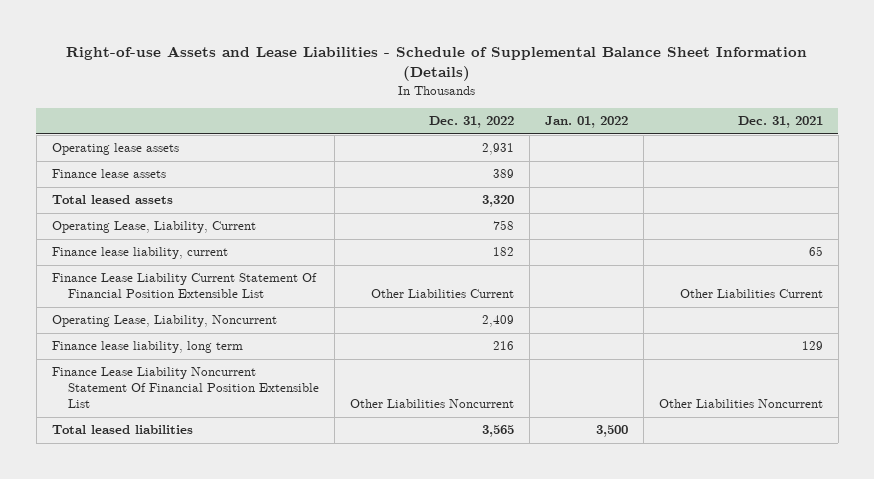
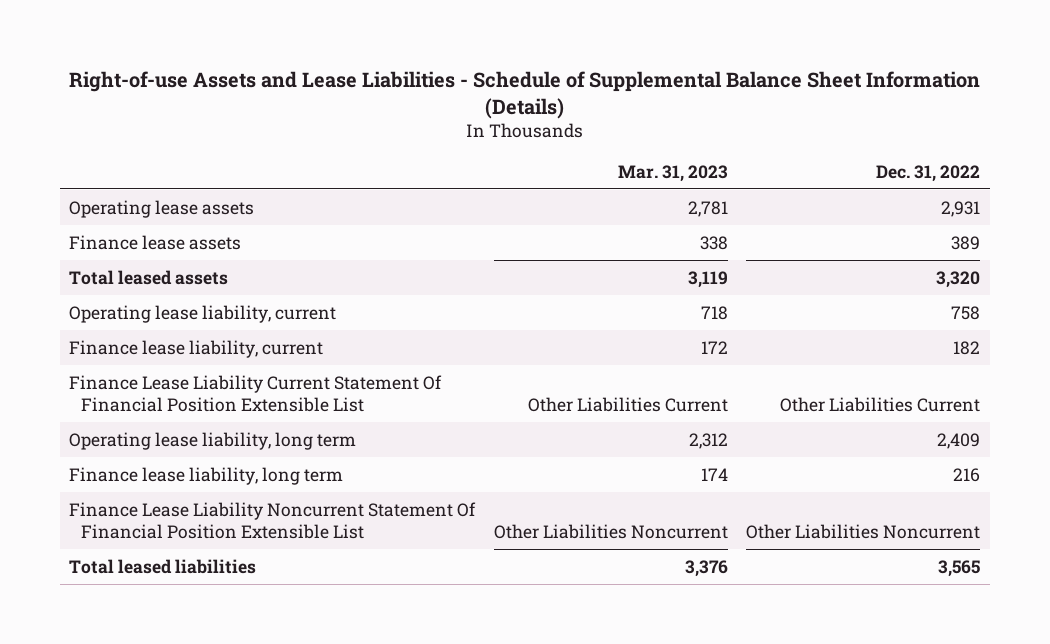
[544,116,628,129] Jan. 01, 2022 -> none
[737,116,823,129] Dec. 31, 2021 -> none
none -> [617,164,728,182] Mar. 31, 2023
[51,221,256,234] Operating Lease, Liability, Current -> [69,304,337,323] Operating lease liability, current
[51,315,277,328] Operating Lease, Liability, Noncurrent -> [69,431,357,450] Operating lease liability, long term

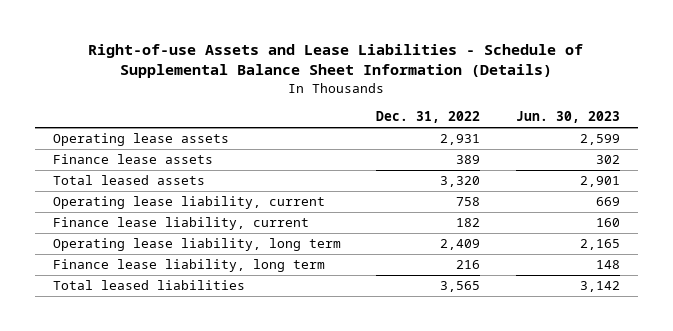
[617,164,728,182] Mar. 31, 2023 -> none
none -> [516,111,621,124] Jun. 30, 2023
[69,374,443,412] Finance Lease Liability Current Statement Of Financial Position Extensible List -> none
[69,501,477,539] Finance Lease Liability Noncurrent Statement Of Financial Position Extensible List -> none

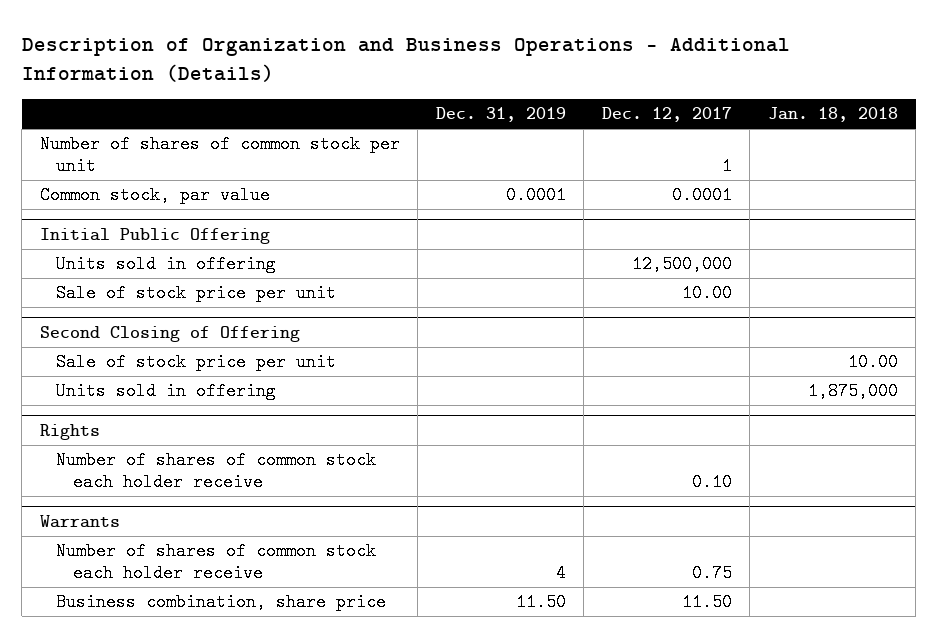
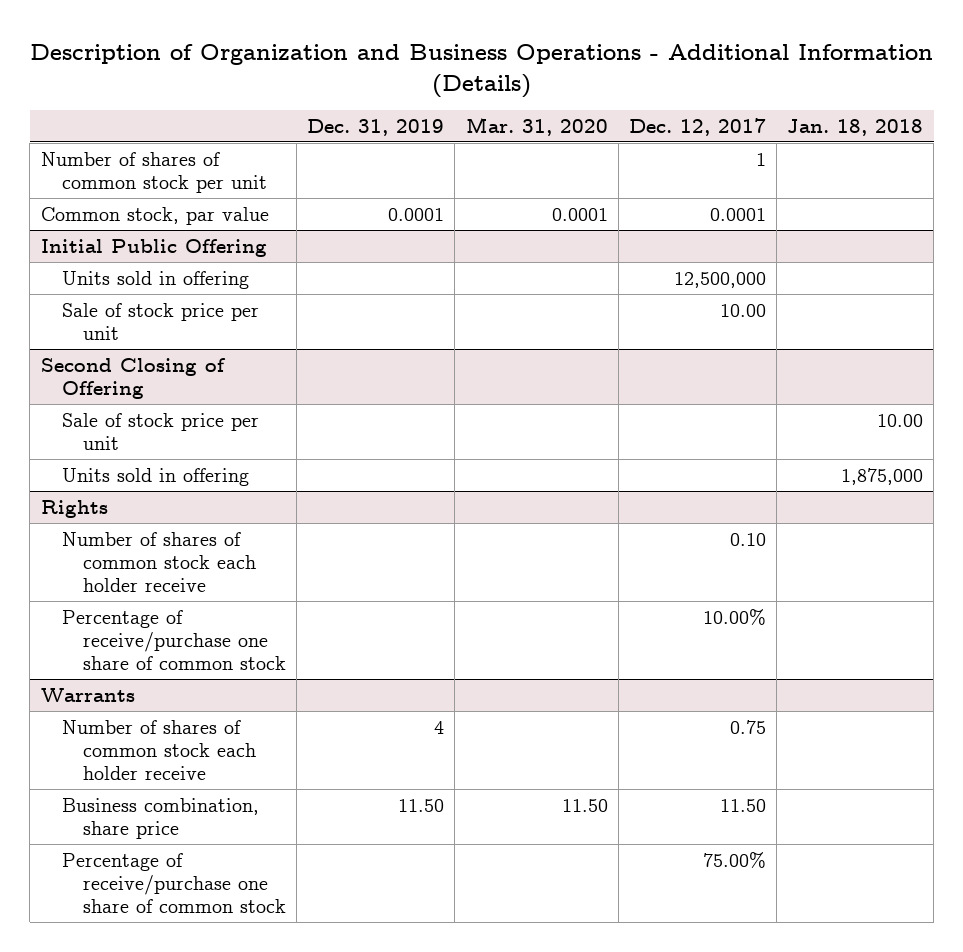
none -> [465,116,608,136] Mar. 31, 2020
none -> [61,609,287,671] Percentage of receive/purchase one share of common stock
none -> [61,852,287,914] Percentage of receive/purchase one share of common stock

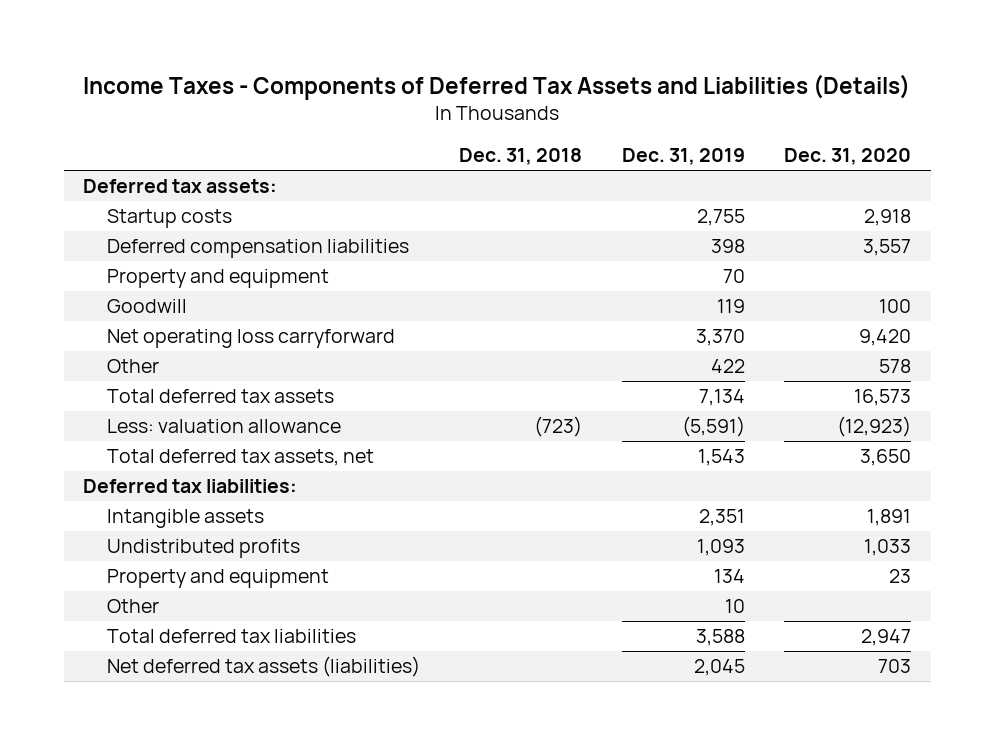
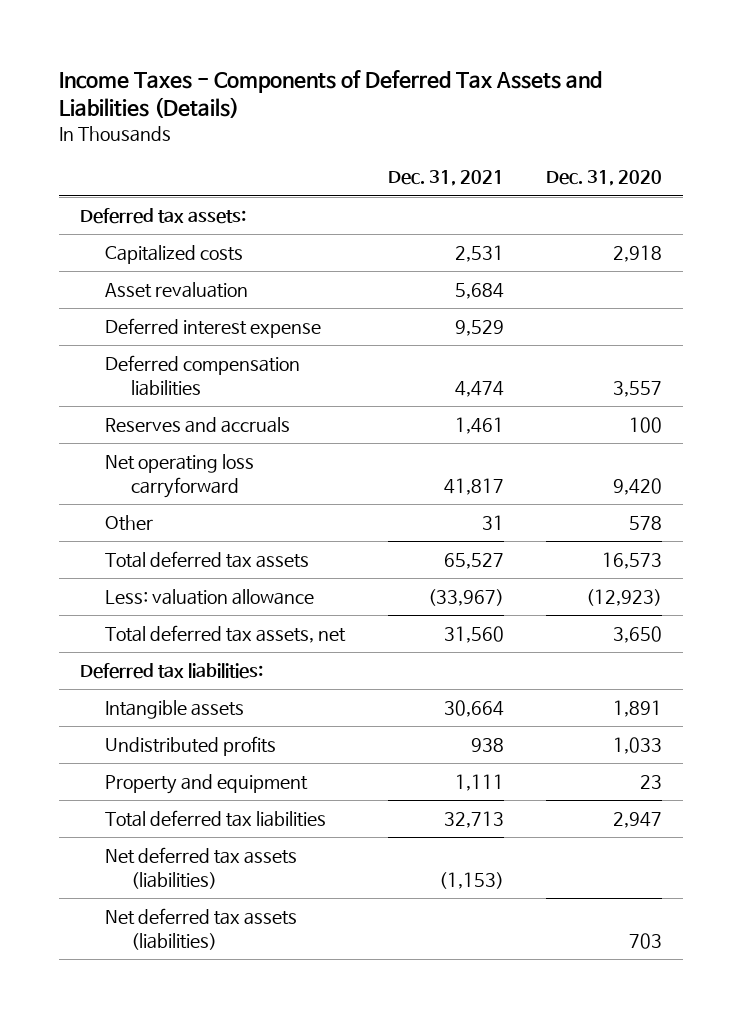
[459,148,583,166] Dec. 31, 2018 -> none
[621,148,745,166] Dec. 31, 2019 -> none
none -> [387,170,504,187] Dec. 31, 2021
[106,209,232,229] Startup costs -> [105,245,244,265] Capitalized costs
none -> [105,282,249,299] Asset revaluation
none -> [105,318,322,339] Deferred interest expense
[106,269,329,289] Property and equipment -> none
[106,299,187,314] Goodwill -> none
none -> [105,417,291,434] Reserves and accruals
[106,599,159,614] Other -> none
none -> [105,847,298,889] Net deferred tax assets (liabilities)

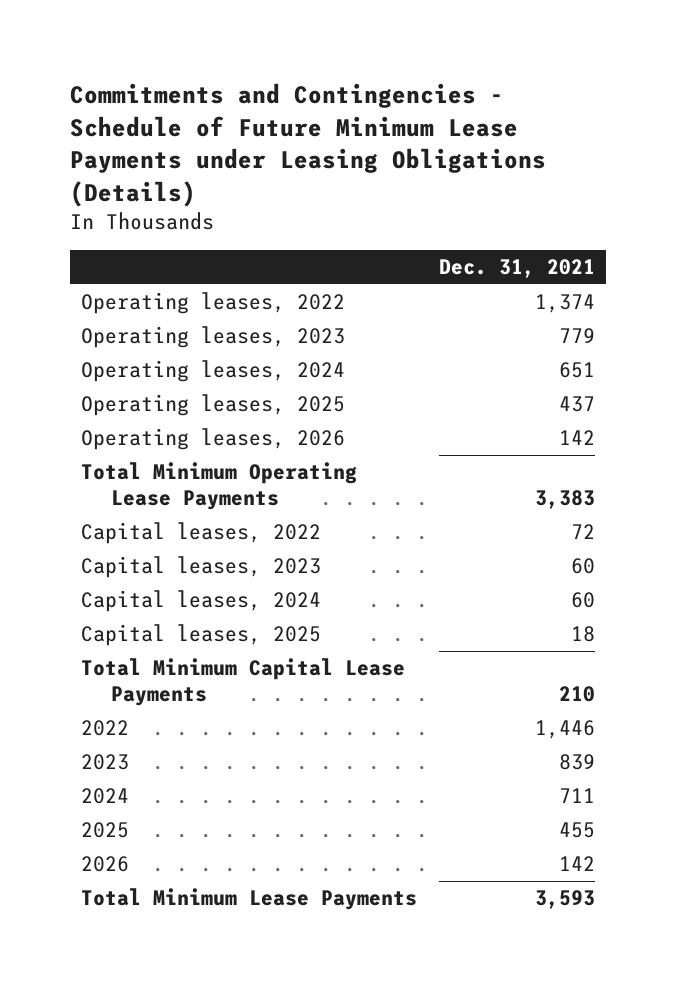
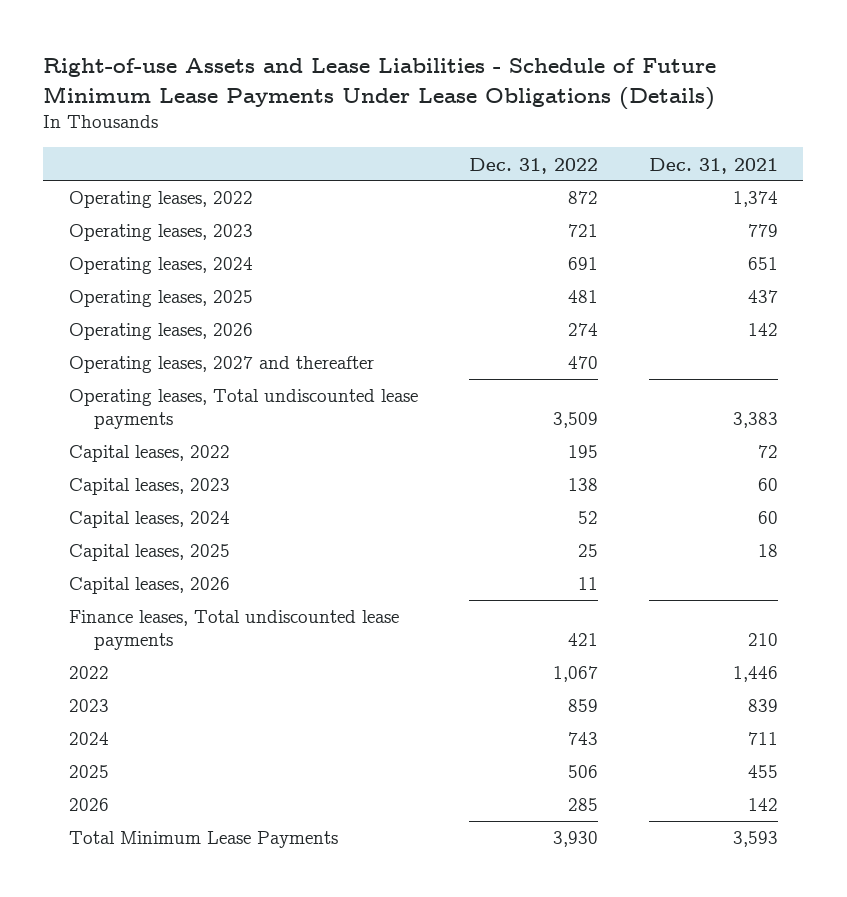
[70,82,547,207] Commitments and Contingencies - Schedule of Future Minimum Lease Payments under Leasing Obligations (Details) -> [43,57,717,110] Right-of-use Assets and Lease Liabilities - Schedule of Future Minimum Lease Payments Under Lease Obligations (Details)
none -> [468,157,598,174] Dec. 31, 2022
none -> [68,356,374,374] Operating leases, 2027 and thereafter
[81,462,358,511] Total Minimum Operating Lease Payments -> [68,389,418,430] Operating leases, Total undiscounted lease payments
none -> [68,577,230,595] Capital leases, 2026
[81,658,406,707] Total Minimum Capital Lease Payments -> [68,610,399,651] Finance leases, Total undiscounted lease payments

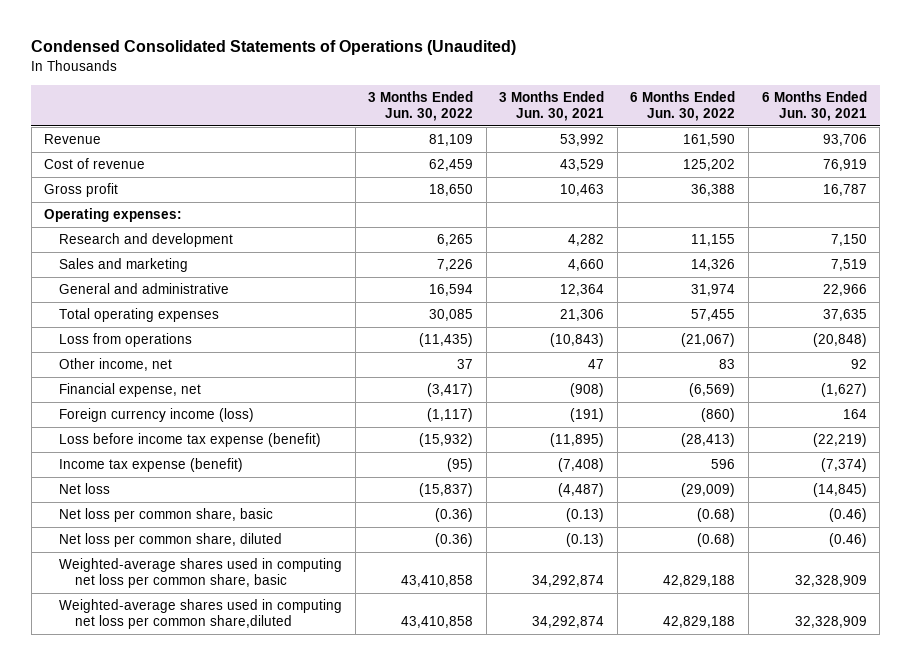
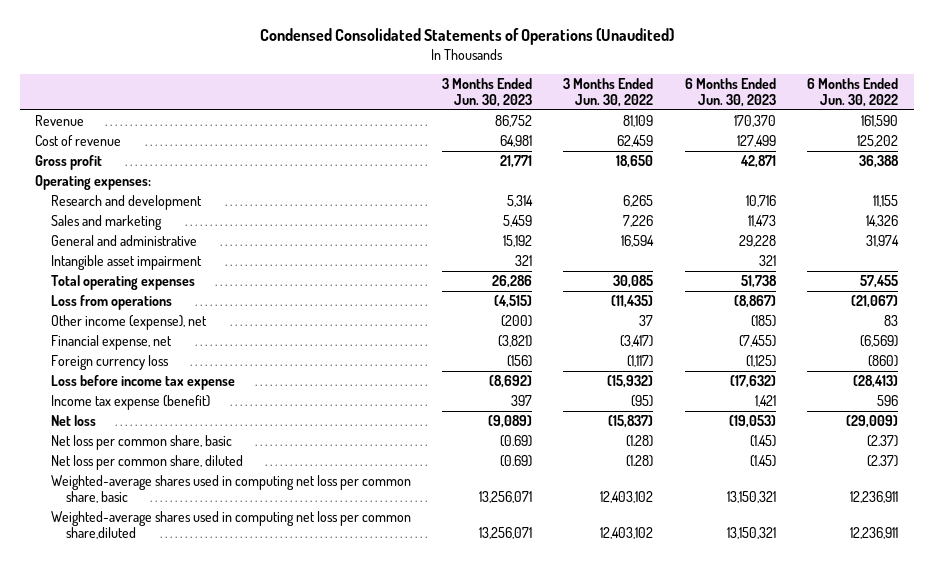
[499,91,605,121] 3 Months Ended Jun. 30, 2021 -> none
[761,91,867,121] 6 Months Ended Jun. 30, 2021 -> none
none -> [442,77,533,107] 3 Months Ended Jun. 30, 2023
none -> [684,77,776,107] 6 Months Ended Jun. 30, 2023
none -> [50,255,202,271] Intangible asset impairment
[59,358,173,372] Other income, net -> [50,315,207,331] Other income (expense), net
[59,408,255,423] Foreign currency income (loss) -> [50,355,169,371] Foreign currency loss
[59,433,322,448] Loss before income tax expense (benefit) -> [50,375,235,391] Loss before income tax expense
[435,508,474,523] (0.36) -> [626,435,654,448] (1.28)
[697,508,736,523] (0.68) -> [866,435,898,448] (2.37)
[435,533,474,548] (0.36) -> [626,455,654,468] (1.28)
[697,533,736,548] (0.68) -> [866,455,898,468] (2.37)
[401,575,474,588] 43,410,858 -> [600,490,654,503] 12,403,102
[663,575,736,588] 42,829,188 -> [849,490,898,503] 12,236,911
[401,616,474,629] 43,410,858 -> [600,526,654,539] 12,403,102
[663,616,736,629] 42,829,188 -> [849,526,898,539] 12,236,911

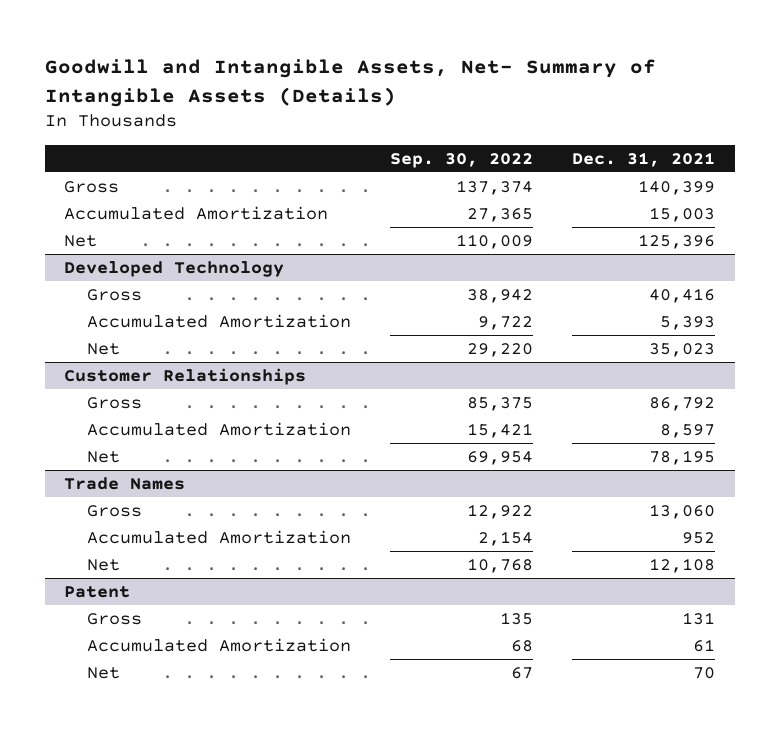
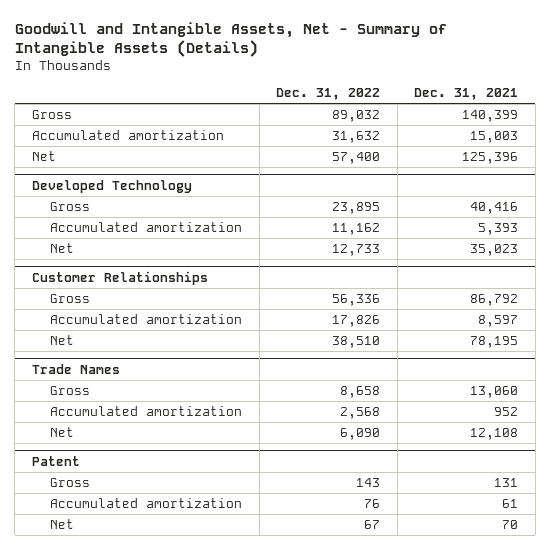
[44,59,656,107] Goodwill and Intangible Assets, Net- Summary of Intangible Assets (Details) -> [14,22,447,58] Goodwill and Intangible Assets, Net - Summary of Intangible Assets (Details)
[390,152,534,168] Sep. 30, 2022 -> none
none -> [276,88,381,101] Dec. 31, 2022
[64,205,329,220] Accumulated Amortization -> [31,129,224,140] Accumulated amortization
[87,313,352,328] Accumulated Amortization -> [50,221,243,232] Accumulated amortization
[87,421,352,436] Accumulated Amortization -> [50,313,243,324] Accumulated amortization
[87,529,352,544] Accumulated Amortization -> [50,405,243,416] Accumulated amortization
[87,637,352,652] Accumulated Amortization -> [50,497,243,508] Accumulated amortization

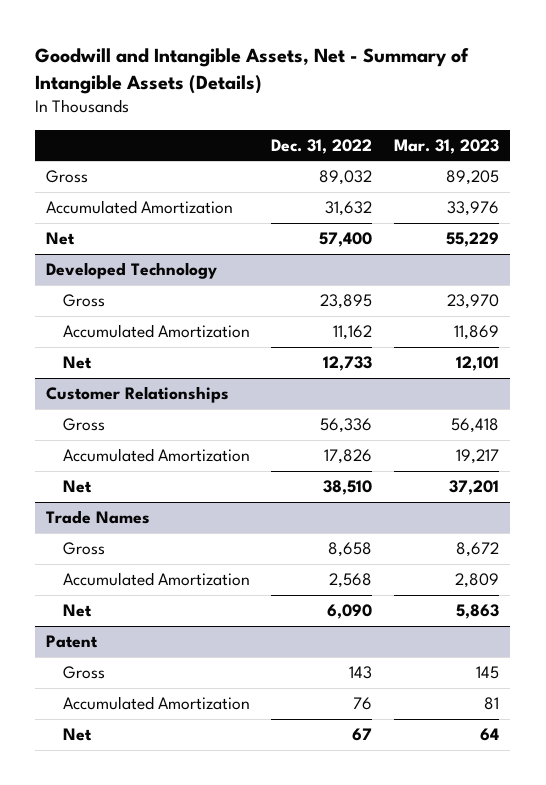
[414,88,519,101] Dec. 31, 2021 -> none
none -> [394,138,500,154] Mar. 31, 2023
[31,129,224,140] Accumulated amortization -> [46,200,234,215] Accumulated Amortization
[50,221,243,232] Accumulated amortization -> [62,324,250,339] Accumulated Amortization
[50,313,243,324] Accumulated amortization -> [62,448,250,463] Accumulated Amortization
[50,405,243,416] Accumulated amortization -> [62,572,250,587] Accumulated Amortization
[50,497,243,508] Accumulated amortization -> [62,696,250,711] Accumulated Amortization

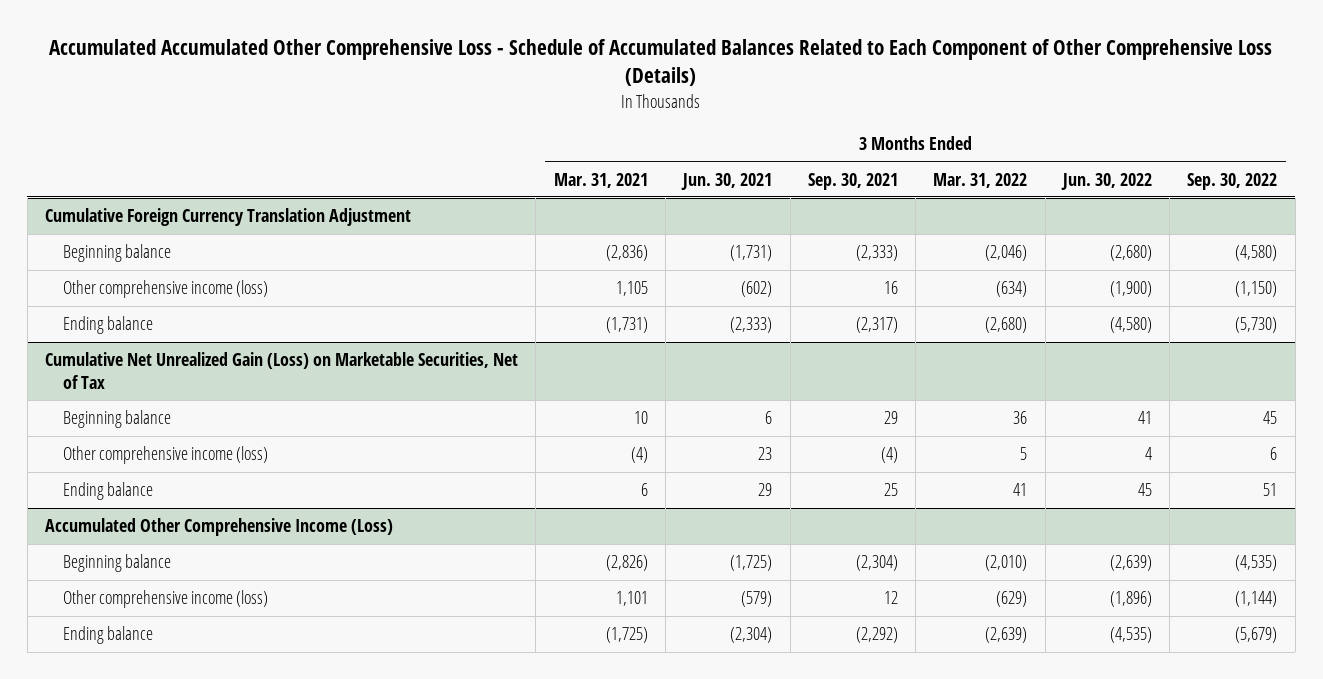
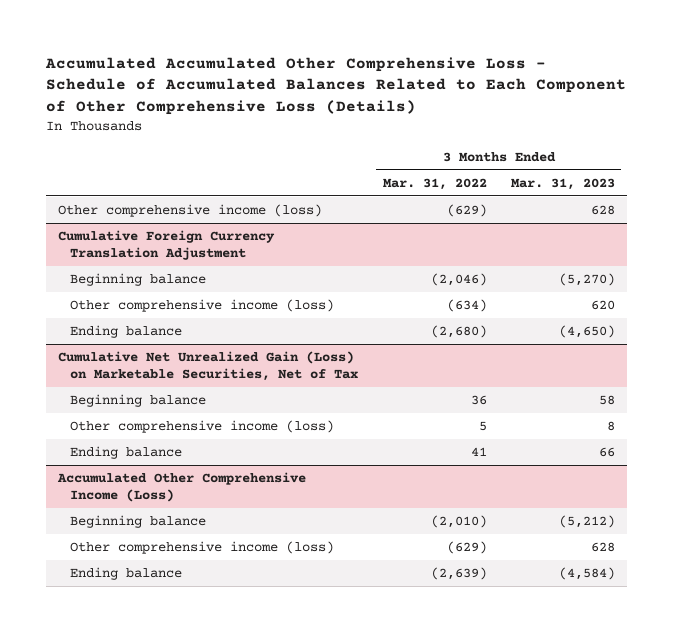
[553,172,648,188] Mar. 31, 2021 -> none
[681,172,773,190] Jun. 30, 2021 -> none
[807,172,898,190] Sep. 30, 2021 -> none
[1060,172,1152,190] Jun. 30, 2022 -> none
[1187,172,1278,190] Sep. 30, 2022 -> none
none -> [511,177,616,190] Mar. 31, 2023
none -> [58,204,323,218] Other comprehensive income (loss)

